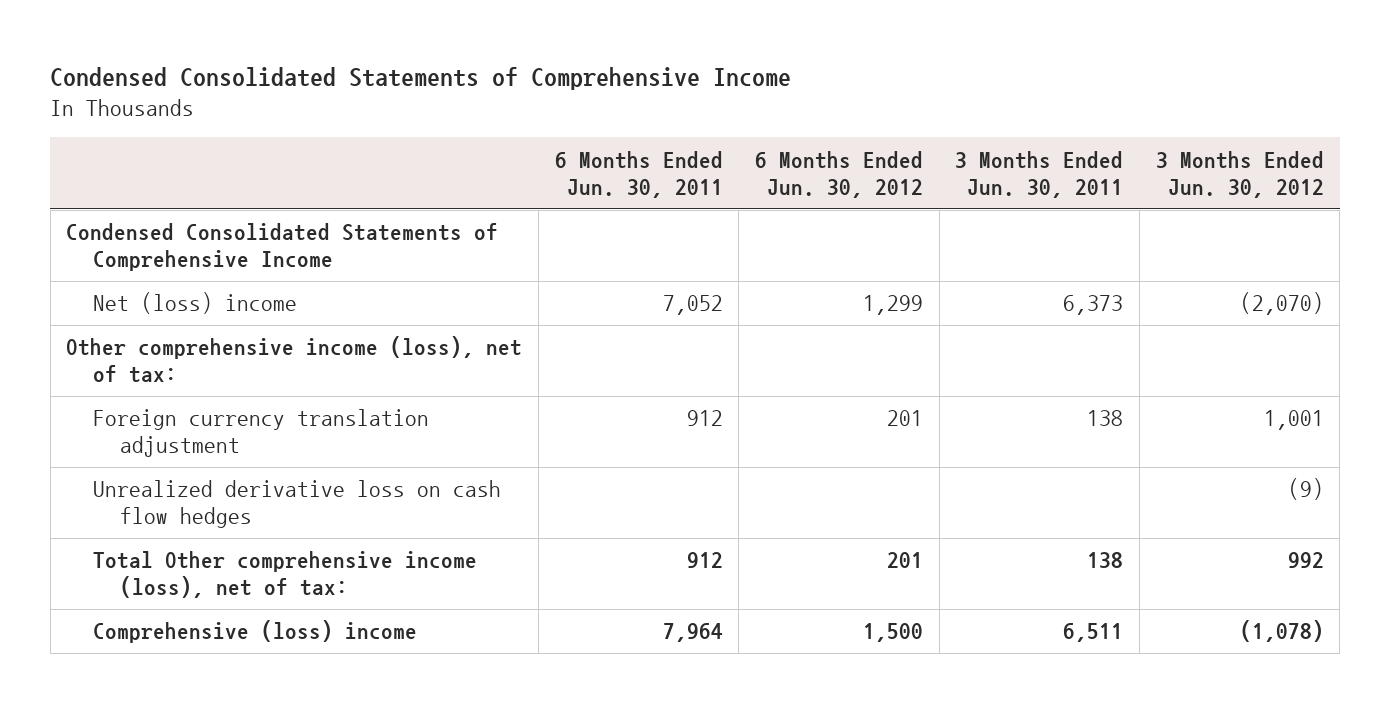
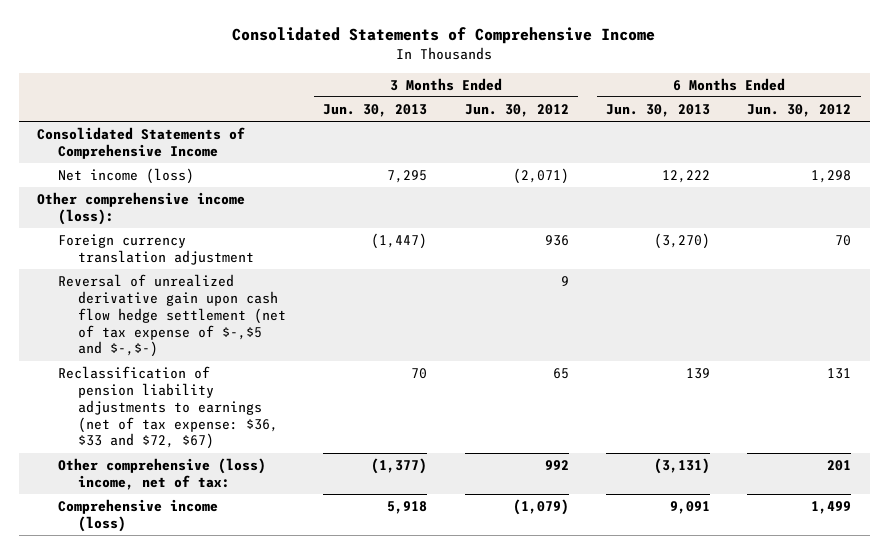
[50,66,792,90] Condensed Consolidated Statements of Comprehensive Income -> [232,27,656,45] Consolidated Statements of Comprehensive Income
[554,150,723,198] 6 Months Ended Jun. 30, 2011 -> none
[955,150,1124,198] 3 Months Ended Jun. 30, 2011 -> none
none -> [323,103,428,117] Jun. 30, 2013
none -> [606,103,711,117] Jun. 30, 2013
[92,480,501,529] Unrealized derivative loss on cash flow hedges -> none
[66,223,499,272] Condensed Consolidated Statements of Comprehensive Income -> [37,127,246,159] Consolidated Statements of Comprehensive Income
[92,292,297,315] Net (loss) income -> [57,168,194,185] Net income (loss)
[862,295,923,316] 1,299 -> [811,170,852,184] 1,298
[1239,292,1324,316] (2,070) -> [512,168,569,185] (2,071)
[66,336,523,384] Other comprehensive income (loss), net of tax: -> [37,192,246,225] Other comprehensive income (loss):
[886,410,923,427] 201 -> [835,235,852,247] 70
[1263,410,1324,431] 1,001 -> [544,235,569,247] 936
none -> [57,274,286,358] Reversal of unrealized derivative gain upon cash flow hedge settlement (net of tax expense of $-,$5 and $-,$-)
none -> [57,366,278,450] Reclassification of pension liability adjustments to earnings (net of tax expense: $36, $33 and $72, $67)
[92,551,477,599] Total Other comprehensive income (loss), net of tax: -> [57,458,266,490] Other comprehensive (loss) income, net of tax:
[92,620,417,644] Comprehensive (loss) income -> [57,499,218,532] Comprehensive income (loss)
[862,623,923,643] 1,500 -> [811,501,852,515] 1,499
[1239,620,1324,643] (1,078) -> [512,499,569,516] (1,079)

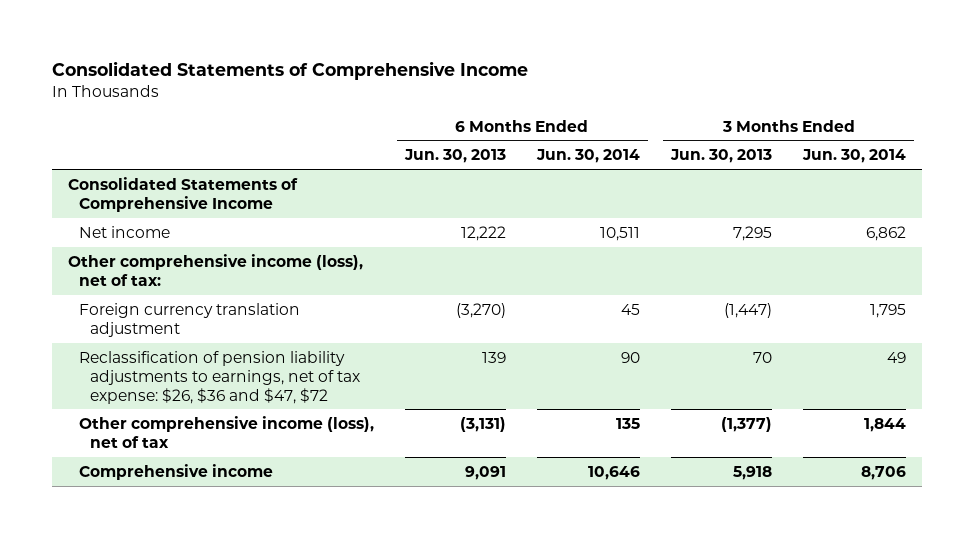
[464,103,569,117] Jun. 30, 2012 -> none
[747,103,852,117] Jun. 30, 2012 -> none
none -> [535,149,640,164] Jun. 30, 2014
none -> [802,149,907,164] Jun. 30, 2014
[57,168,194,185] Net income (loss) -> [78,225,170,238] Net income
[37,192,246,225] Other comprehensive income (loss): -> [67,253,363,286] Other comprehensive income (loss), net of tax:
[57,274,286,358] Reversal of unrealized derivative gain upon cash flow hedge settlement (net of tax expense of $-,$5 and $-,$-) -> none
[57,366,278,450] Reclassification of pension liability adjustments to earnings (net of tax expense: $36, $33 and $72, $67) -> [78,350,360,404] Reclassification of pension liability adjustments to earnings, net of tax expense: $26, $36 and $47, $72
[57,458,266,490] Other comprehensive (loss) income, net of tax: -> [78,415,374,448] Other comprehensive income (loss), net of tax
[57,499,218,532] Comprehensive income (loss) -> [78,463,273,480] Comprehensive income

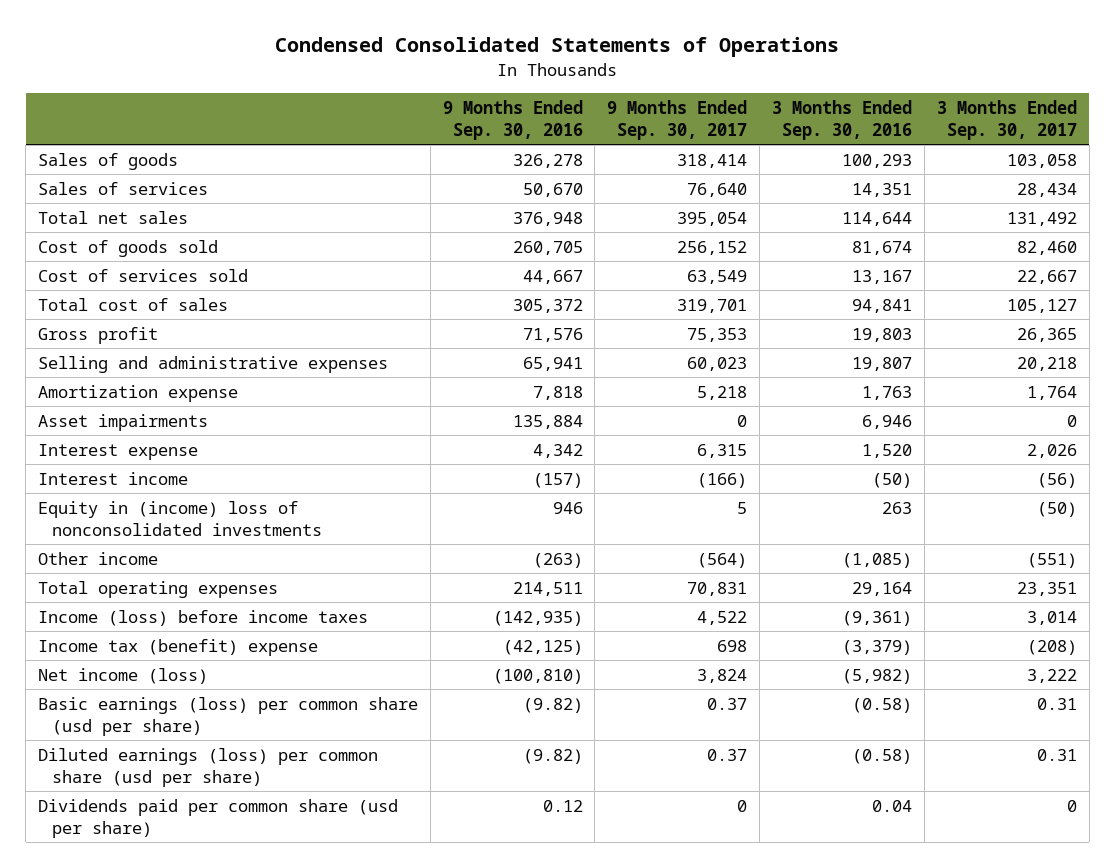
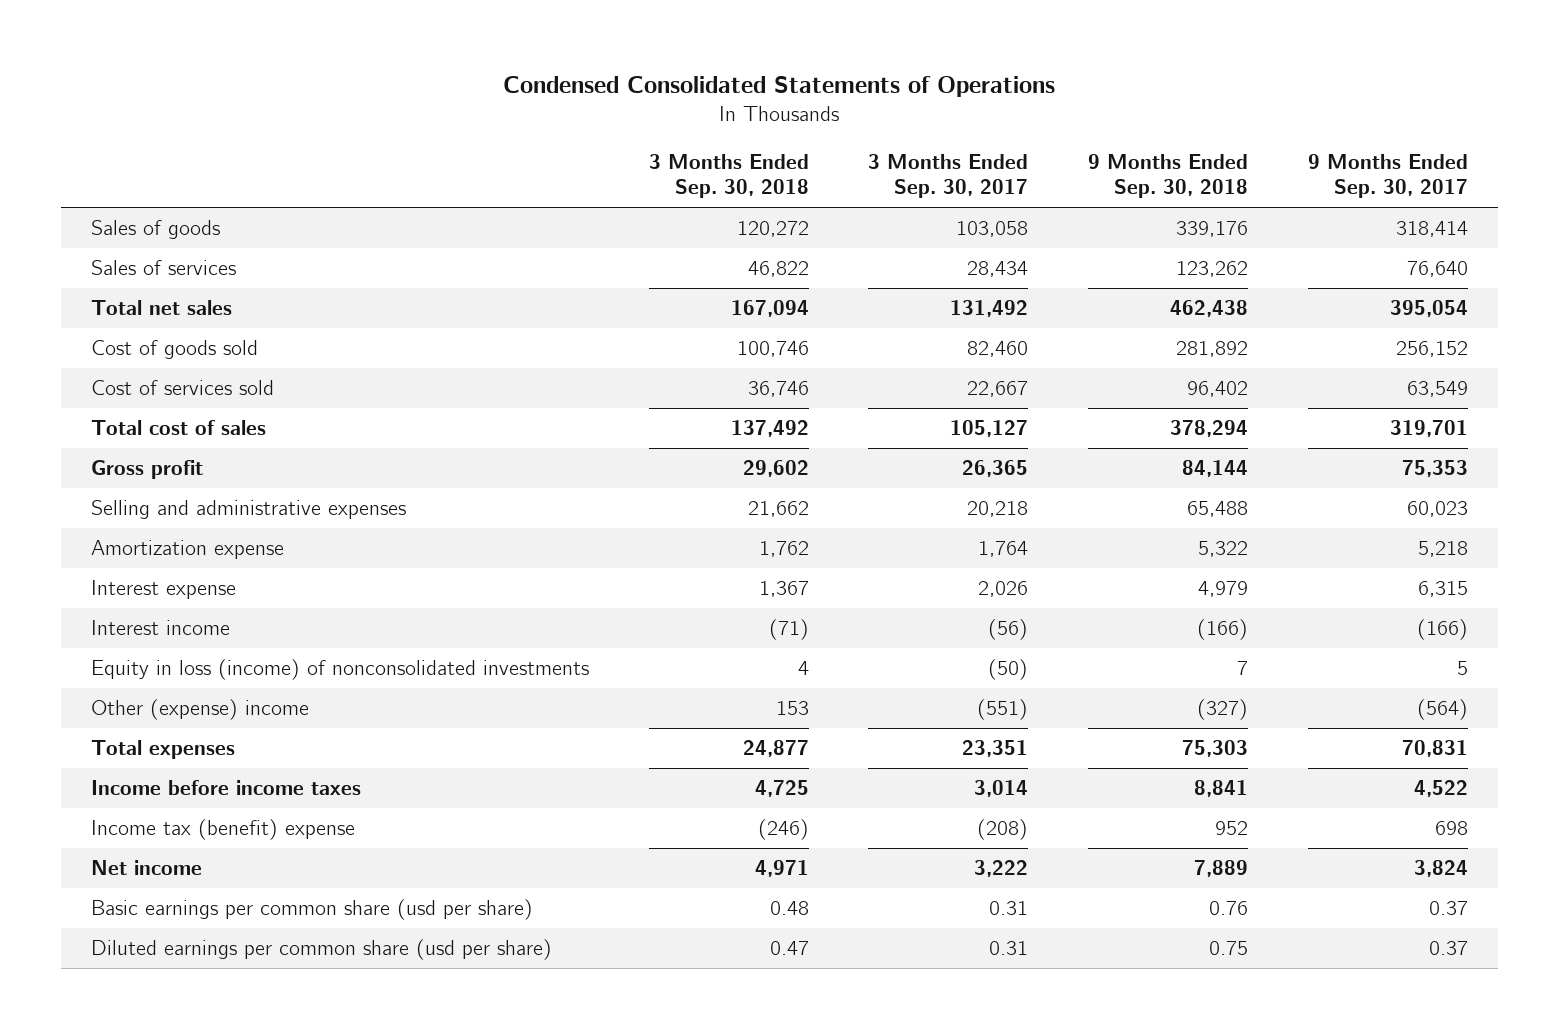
[442,99,583,140] 9 Months Ended Sep. 30, 2016 -> none
[772,99,913,140] 3 Months Ended Sep. 30, 2016 -> none
none -> [648,153,809,199] 3 Months Ended Sep. 30, 2018
none -> [1087,153,1248,199] 9 Months Ended Sep. 30, 2018
[37,413,208,431] Asset impairments -> none
[37,500,323,536] Equity in (income) loss of nonconsolidated investments -> [90,659,589,681] Equity in loss (income) of nonconsolidated investments
[37,551,158,565] Other income -> [90,699,309,721] Other (expense) income
[37,580,278,598] Total operating expenses -> [90,740,235,760] Total expenses
[37,609,368,626] Income (loss) before income taxes -> [90,780,361,796] Income before income taxes
[37,798,398,838] Dividends paid per common share (usd per share) -> none
[37,667,208,684] Net income (loss) -> [90,860,202,876] Net income
[37,696,418,736] Basic earnings (loss) per common share (usd per share) -> [90,899,533,921] Basic earnings per common share (usd per share)
[37,747,378,787] Diluted earnings (loss) per common share (usd per share) -> [90,939,552,961] Diluted earnings per common share (usd per share)

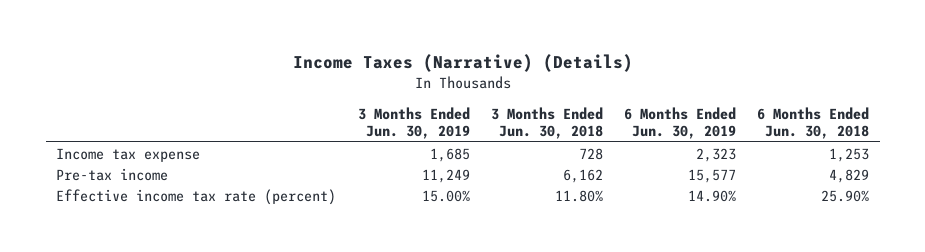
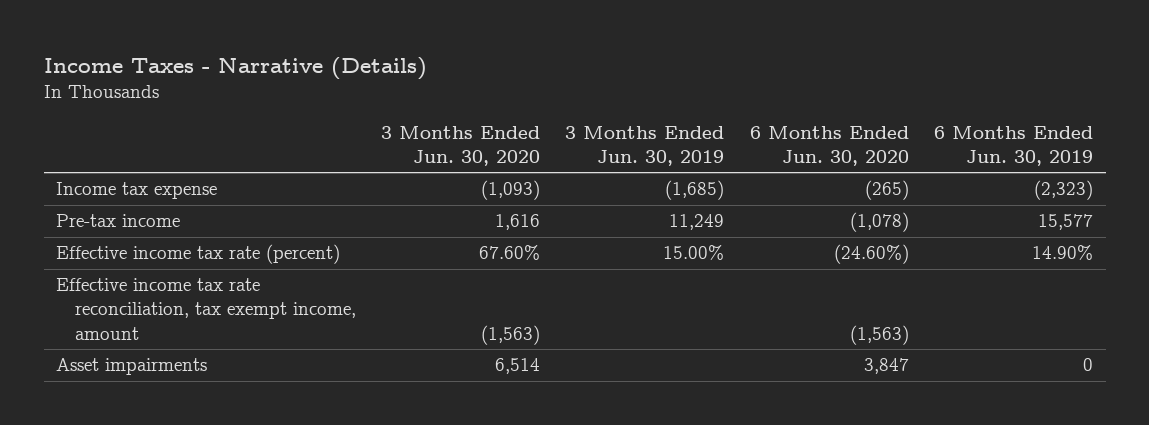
[292,54,633,73] Income Taxes (Narrative) (Details) -> [43,56,427,80] Income Taxes - Narrative (Details)
[490,106,603,140] 3 Months Ended Jun. 30, 2018 -> none
[757,106,870,140] 6 Months Ended Jun. 30, 2018 -> none
none -> [380,125,540,167] 3 Months Ended Jun. 30, 2020
none -> [749,125,909,167] 6 Months Ended Jun. 30, 2020
[429,147,470,162] 1,685 -> [665,180,725,201] (1,685)
[695,147,736,162] 2,323 -> [1033,180,1093,201] (2,323)
none -> [56,278,356,340] Effective income tax rate reconciliation, tax exempt income, amount
none -> [56,358,208,376] Asset impairments

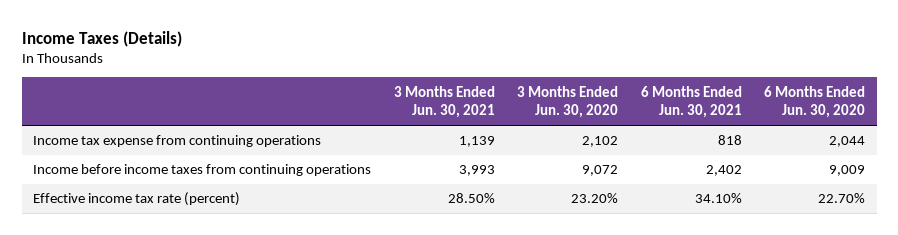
[43,56,427,80] Income Taxes - Narrative (Details) -> [21,30,182,47] Income Taxes (Details)
[565,125,725,167] 3 Months Ended Jun. 30, 2019 -> none
[933,125,1093,167] 6 Months Ended Jun. 30, 2019 -> none
none -> [393,85,495,119] 3 Months Ended Jun. 30, 2021
none -> [640,85,742,119] 6 Months Ended Jun. 30, 2021
[56,278,356,340] Effective income tax rate reconciliation, tax exempt income, amount -> none
[56,358,208,376] Asset impairments -> none
[56,182,218,200] Income tax expense -> [33,135,322,148] Income tax expense from continuing operations
[480,180,540,201] (1,093) -> [582,136,619,148] 2,102
[864,180,909,201] (265) -> [829,136,866,148] 2,044
[56,214,181,228] Pre-tax income -> [33,164,372,177] Income before income taxes from continuing operations
[494,214,540,231] 1,616 -> [582,165,619,177] 9,072
[849,212,909,233] (1,078) -> [829,165,866,177] 9,009
[478,245,540,261] 67.60% -> [571,193,619,204] 23.20%
[833,244,909,265] (24.60%) -> [818,193,866,204] 22.70%

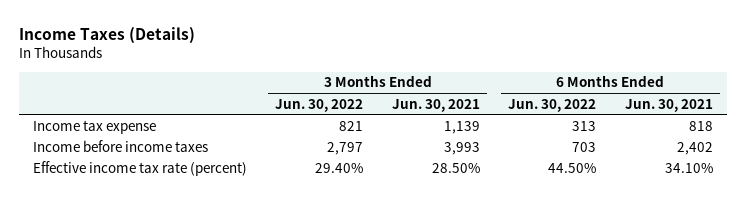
[517,85,619,119] 3 Months Ended Jun. 30, 2020 -> none
[764,85,866,119] 6 Months Ended Jun. 30, 2020 -> none
none -> [275,98,364,112] Jun. 30, 2022
none -> [508,98,597,112] Jun. 30, 2022
[33,135,322,148] Income tax expense from continuing operations -> [32,119,156,134] Income tax expense
[33,164,372,177] Income before income taxes from continuing operations -> [32,139,208,152] Income before income taxes

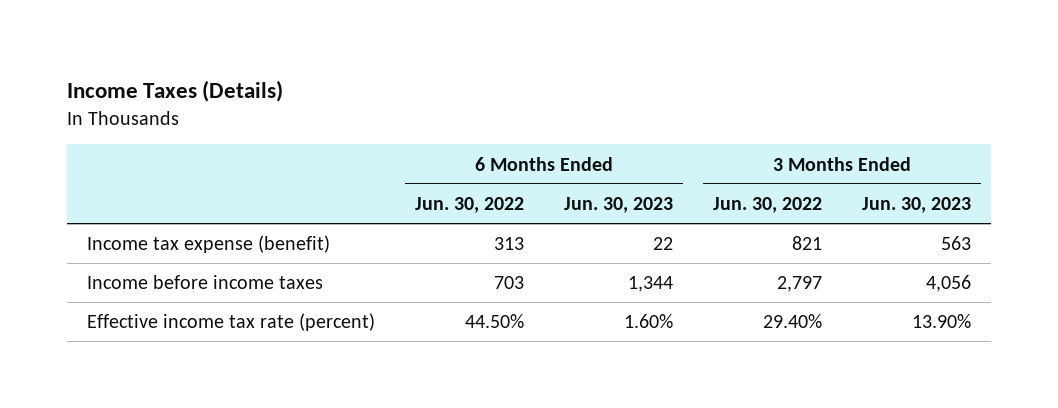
[391,98,480,112] Jun. 30, 2021 -> none
[624,98,713,112] Jun. 30, 2021 -> none
none -> [564,197,674,214] Jun. 30, 2023
none -> [862,197,972,214] Jun. 30, 2023
[32,119,156,134] Income tax expense -> [86,235,330,254] Income tax expense (benefit)

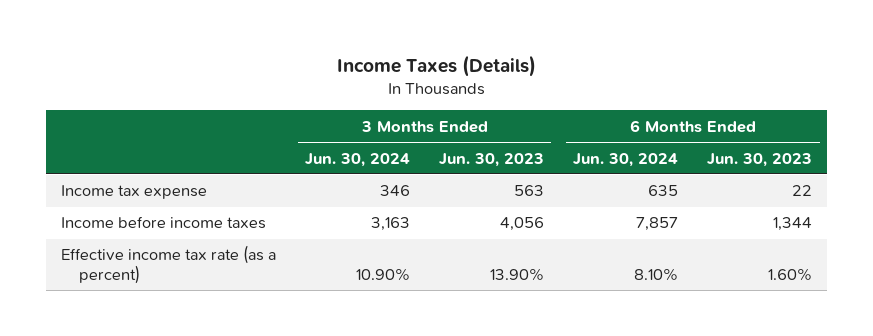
[414,197,524,214] Jun. 30, 2022 -> none
[713,197,823,214] Jun. 30, 2022 -> none
none -> [304,152,410,167] Jun. 30, 2024
none -> [573,152,679,167] Jun. 30, 2024
[86,235,330,254] Income tax expense (benefit) -> [60,185,207,200] Income tax expense
[86,313,375,332] Effective income tax rate (percent) -> [60,245,276,284] Effective income tax rate (as a percent)

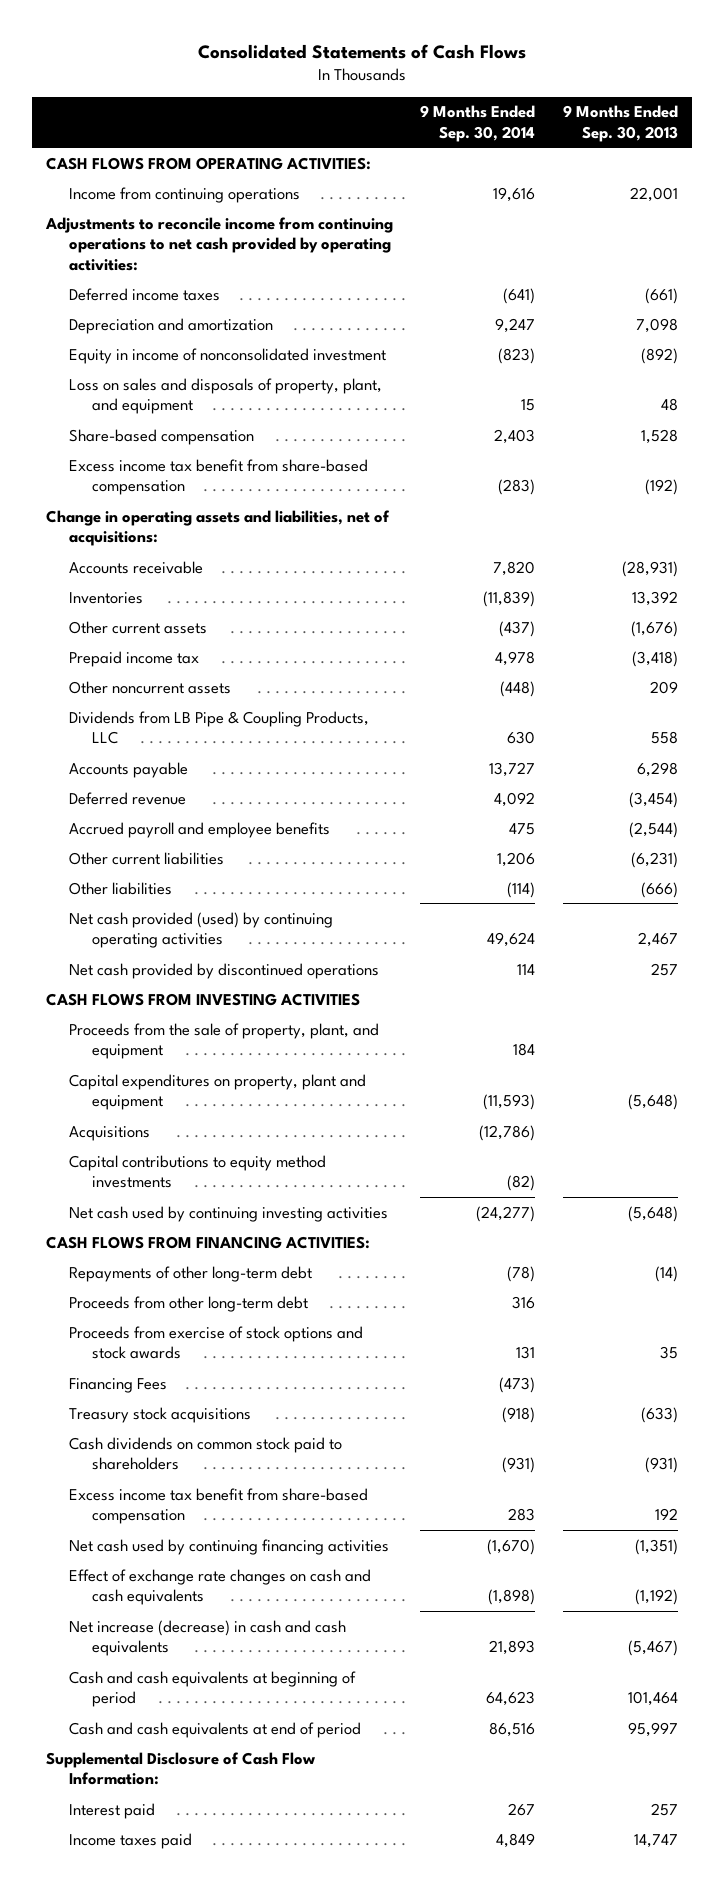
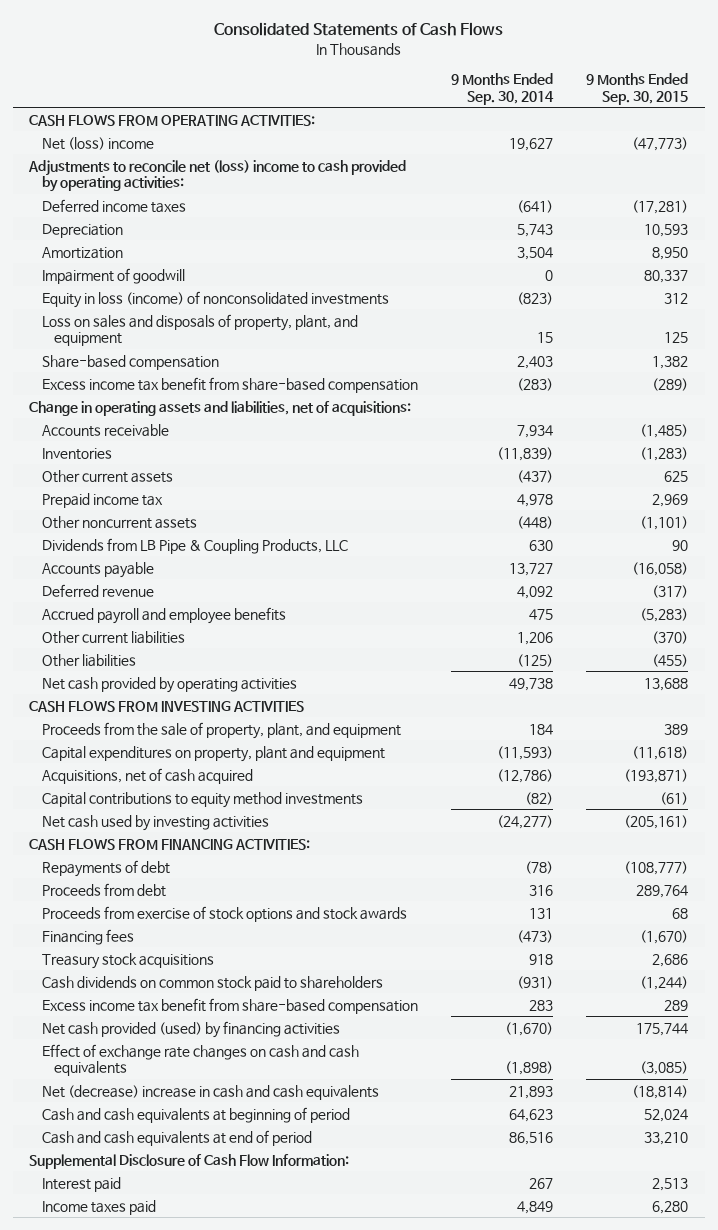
[562,105,678,142] 9 Months Ended Sep. 30, 2013 -> none
none -> [586,73,689,105] 9 Months Ended Sep. 30, 2015
[68,186,300,203] Income from continuing operations -> none
none -> [41,136,154,150] Net (loss) income
[44,216,393,271] Adjustments to reconcile income from continuing operations to net cash provided by operating activities: -> [28,159,407,193] Adjustments to reconcile net (loss) income to cash provided by operating activities:
[68,317,273,334] Depreciation and amortization -> none
none -> [41,223,123,238] Depreciation
none -> [41,246,123,259] Amortization
none -> [41,267,185,284] Impairment of goodwill
[68,347,386,364] Equity in income of nonconsolidated investment -> [41,290,389,308] Equity in loss (income) of nonconsolidated investments
[493,560,536,576] 7,820 -> [516,424,553,438] 7,934
[68,962,379,979] Net cash provided by discontinued operations -> none
[507,881,536,898] (114) -> [516,653,553,667] (125)
[68,911,333,949] Net cash provided (used) by continuing operating activities -> [41,676,297,693] Net cash provided by operating activities
[487,932,536,948] 49,624 -> [508,677,553,691] 49,738
[68,1125,150,1141] Acquisitions -> [41,767,253,784] Acquisitions, net of cash acquired
[68,1205,388,1222] Net cash used by continuing investing activities -> [41,814,269,831] Net cash used by investing activities
[68,1265,312,1282] Repayments of other long-term debt -> [41,859,170,877] Repayments of debt
[68,1295,308,1312] Proceeds from other long-term debt -> [41,882,166,897] Proceeds from debt
[68,1377,167,1393] Financing Fees -> [41,928,134,945] Financing fees
[502,1406,536,1423] (918) -> [528,953,553,965] 918
[68,1538,389,1555] Net cash used by continuing financing activities -> [41,1020,340,1038] Net cash provided (used) by financing activities
[68,1619,346,1657] Net increase (decrease) in cash and cash equivalents -> [41,1084,379,1100] Net (decrease) increase in cash and cash equivalents

